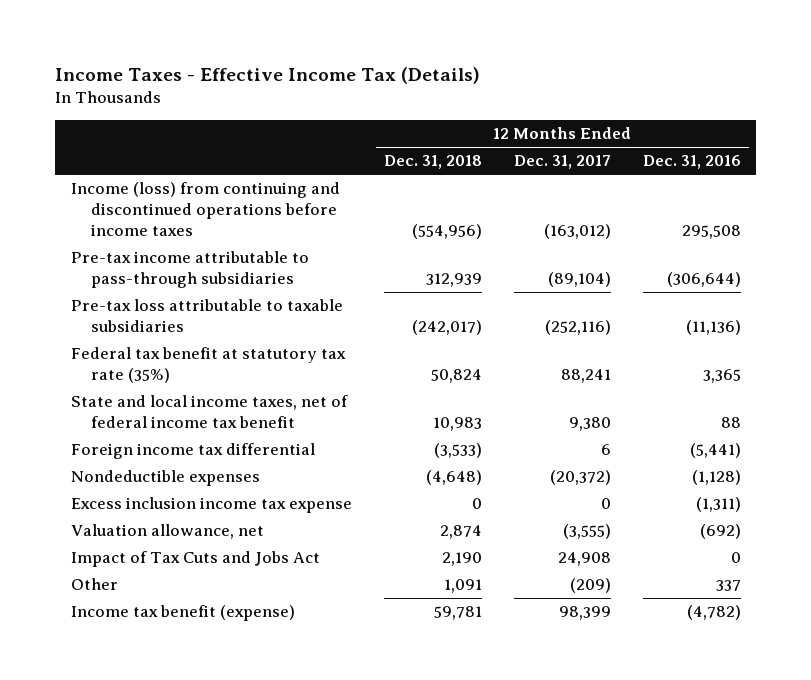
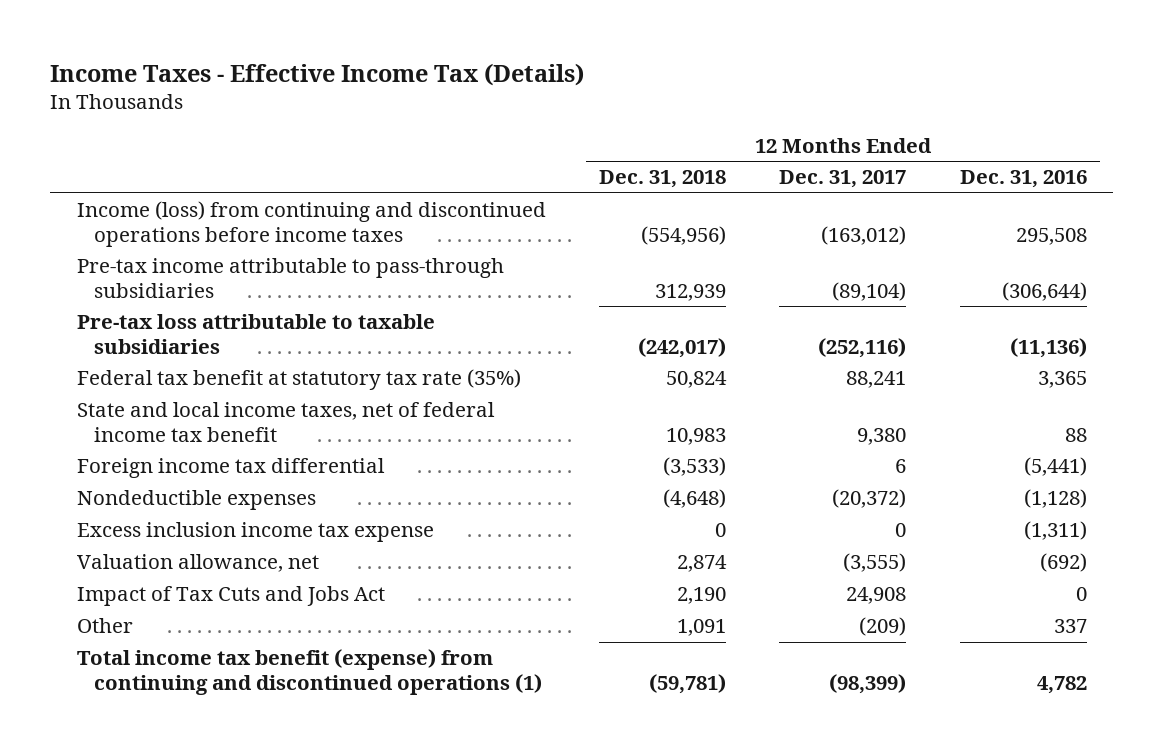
[70,605,295,622] Income tax benefit (expense) -> none
none -> [76,649,543,695] Total income tax benefit (expense) from continuing and discontinued operations (1)

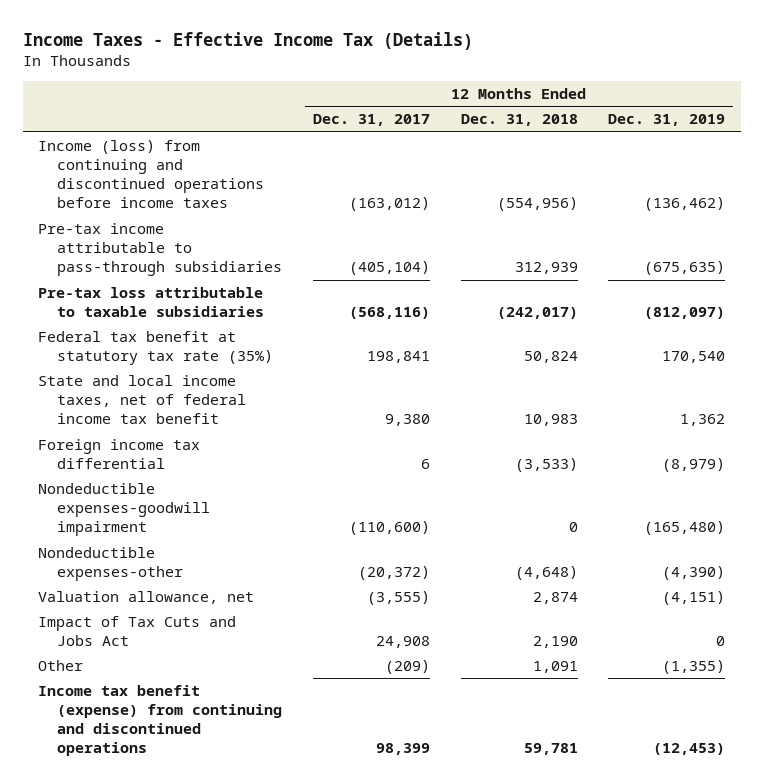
[959,170,1087,189] Dec. 31, 2016 -> none
none -> [608,114,726,127] Dec. 31, 2019
[832,281,907,301] (89,104) -> [348,261,430,276] (405,104)
[818,337,907,358] (252,116) -> [348,307,430,320] (568,116)
[846,371,907,389] 88,241 -> [366,351,430,364] 198,841
[76,522,434,543] Excess inclusion income tax expense -> none
none -> [38,483,210,537] Nondeductible expenses-goodwill impairment
[76,490,316,511] Nondeductible expenses -> [38,547,183,582] Nondeductible expenses-other
[76,649,543,695] Total income tax benefit (expense) from continuing and discontinued operations (1) -> [38,685,282,757] Income tax benefit (expense) from continuing and discontinued operations
[648,673,726,694] (59,781) -> [523,743,578,756] 59,781
[829,673,907,694] (98,399) -> [375,743,430,756] 98,399

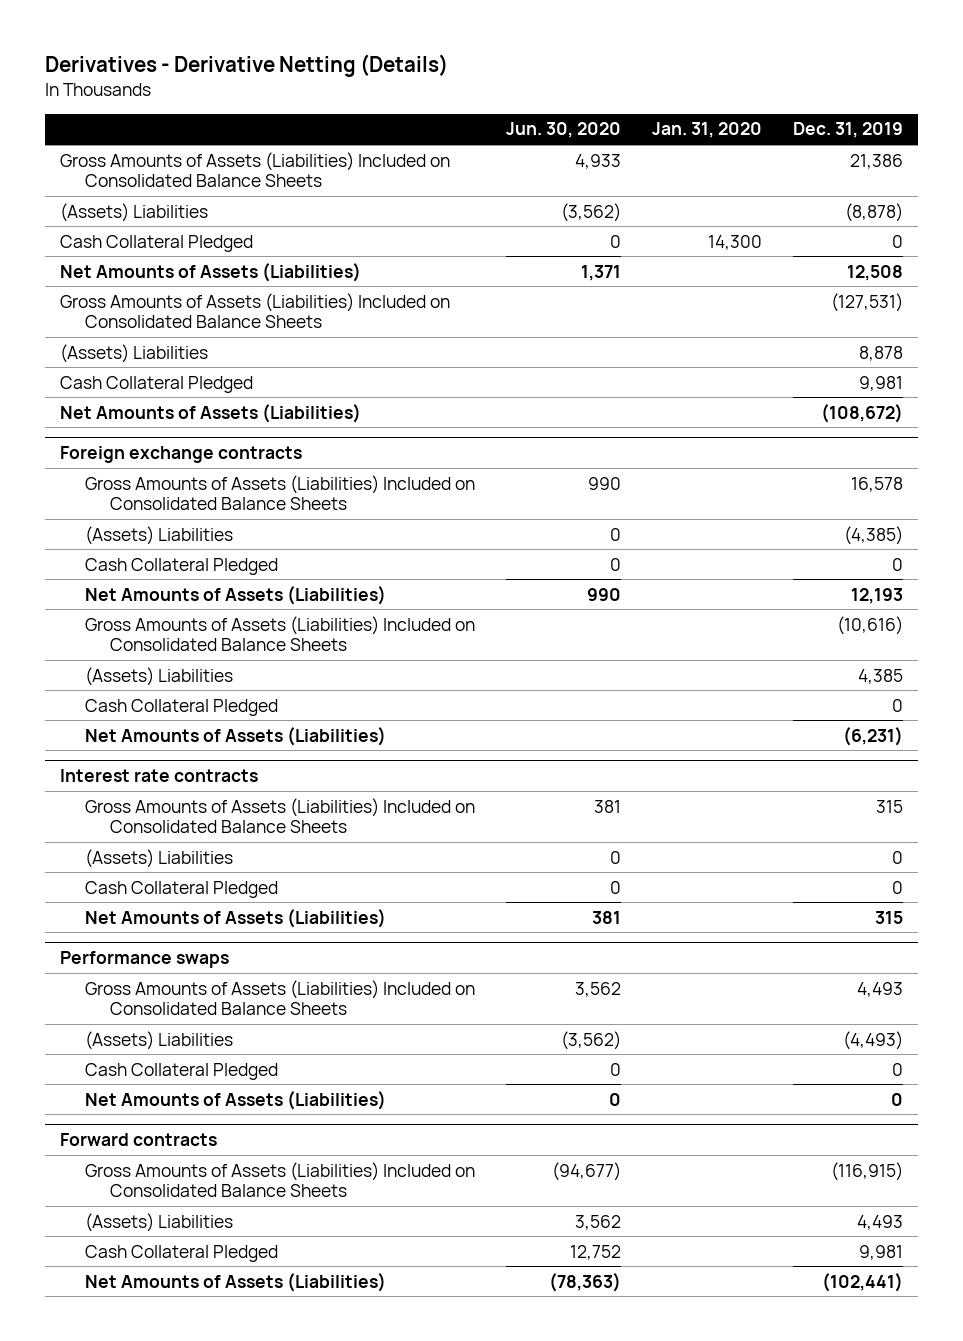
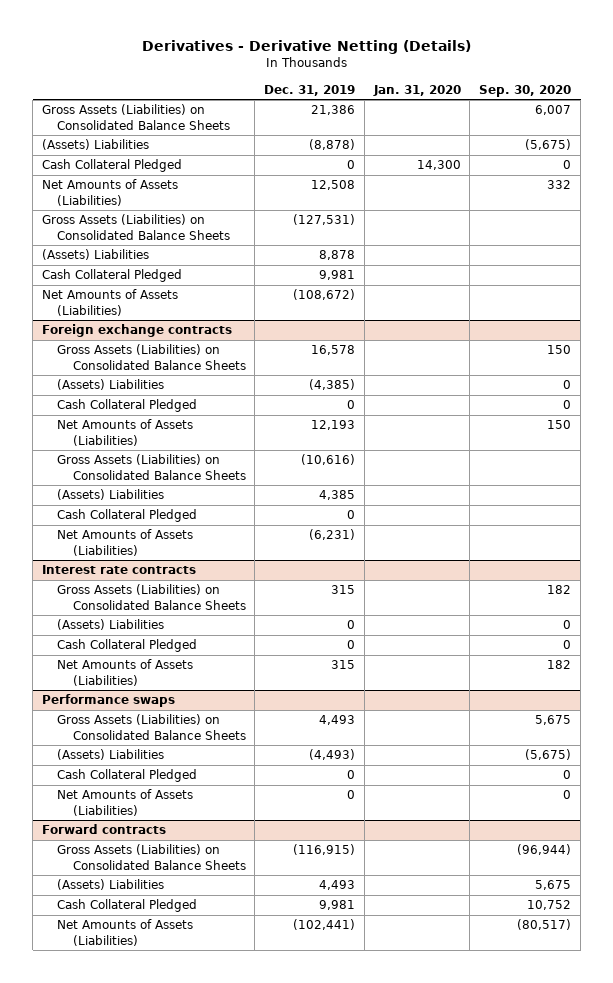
[505,122,621,139] Jun. 30, 2020 -> none
none -> [479,84,572,97] Sep. 30, 2020
[60,151,451,188] Gross Amounts of Assets (Liabilities) Included on Consolidated Balance Sheets -> [41,104,231,130] Gross Assets (Liabilities) on Consolidated Balance Sheets
[60,292,451,329] Gross Amounts of Assets (Liabilities) Included on Consolidated Balance Sheets -> [41,214,231,240] Gross Assets (Liabilities) on Consolidated Balance Sheets
[84,474,475,511] Gross Amounts of Assets (Liabilities) Included on Consolidated Balance Sheets -> [57,344,246,370] Gross Assets (Liabilities) on Consolidated Balance Sheets
[84,615,475,652] Gross Amounts of Assets (Liabilities) Included on Consolidated Balance Sheets -> [57,454,246,480] Gross Assets (Liabilities) on Consolidated Balance Sheets
[84,797,475,834] Gross Amounts of Assets (Liabilities) Included on Consolidated Balance Sheets -> [57,584,246,610] Gross Assets (Liabilities) on Consolidated Balance Sheets
[84,979,475,1016] Gross Amounts of Assets (Liabilities) Included on Consolidated Balance Sheets -> [57,714,246,740] Gross Assets (Liabilities) on Consolidated Balance Sheets
[84,1161,475,1198] Gross Amounts of Assets (Liabilities) Included on Consolidated Balance Sheets -> [57,844,246,870] Gross Assets (Liabilities) on Consolidated Balance Sheets

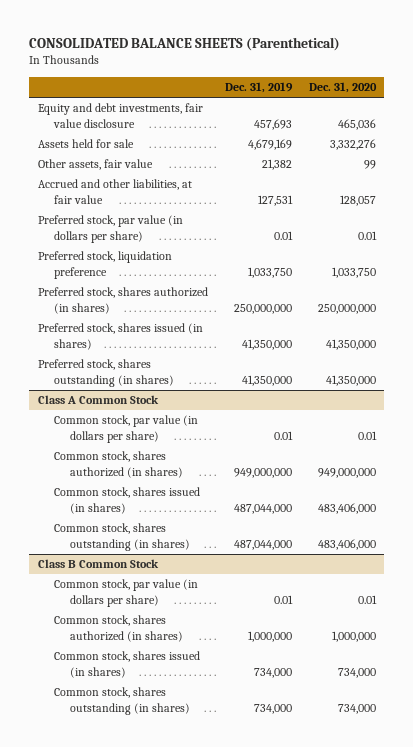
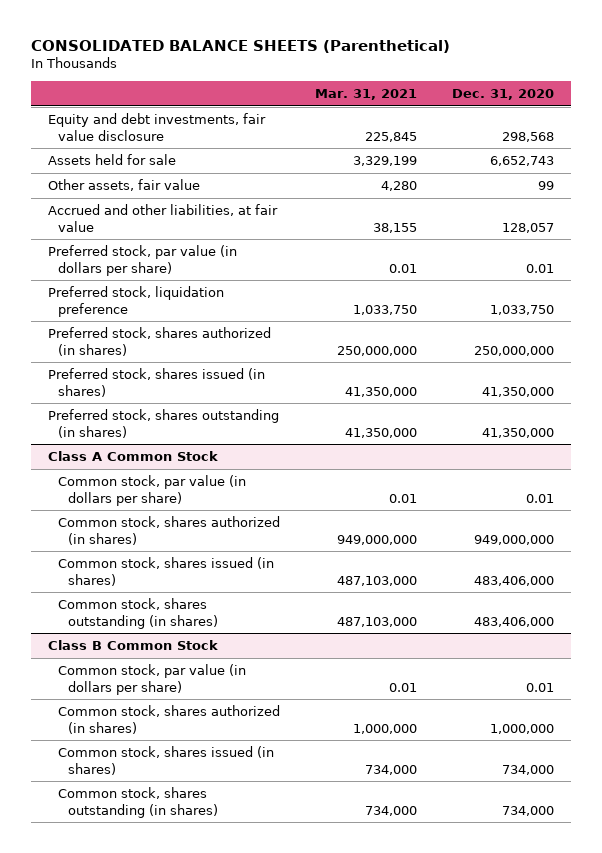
[224,81,293,93] Dec. 31, 2019 -> none
none -> [314,89,417,101] Mar. 31, 2021
[337,119,376,131] 465,036 -> [501,131,554,142] 298,568
[329,139,376,151] 3,332,276 -> [489,156,554,167] 6,652,743

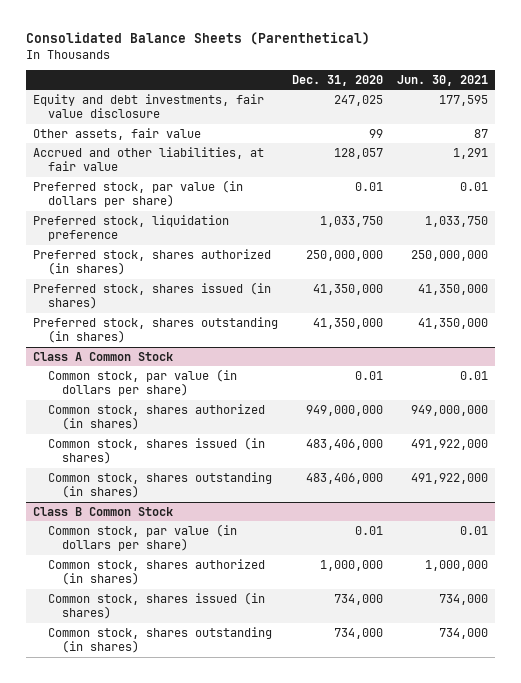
[30,39,450,53] CONSOLIDATED BALANCE SHEETS (Parenthetical) -> [25,32,370,46] Consolidated Balance Sheets (Parenthetical)
[314,89,417,101] Mar. 31, 2021 -> none
none -> [397,74,489,86] Jun. 30, 2021
[48,154,177,166] Assets held for sale -> none
[501,131,554,142] 298,568 -> [334,94,384,106] 247,025

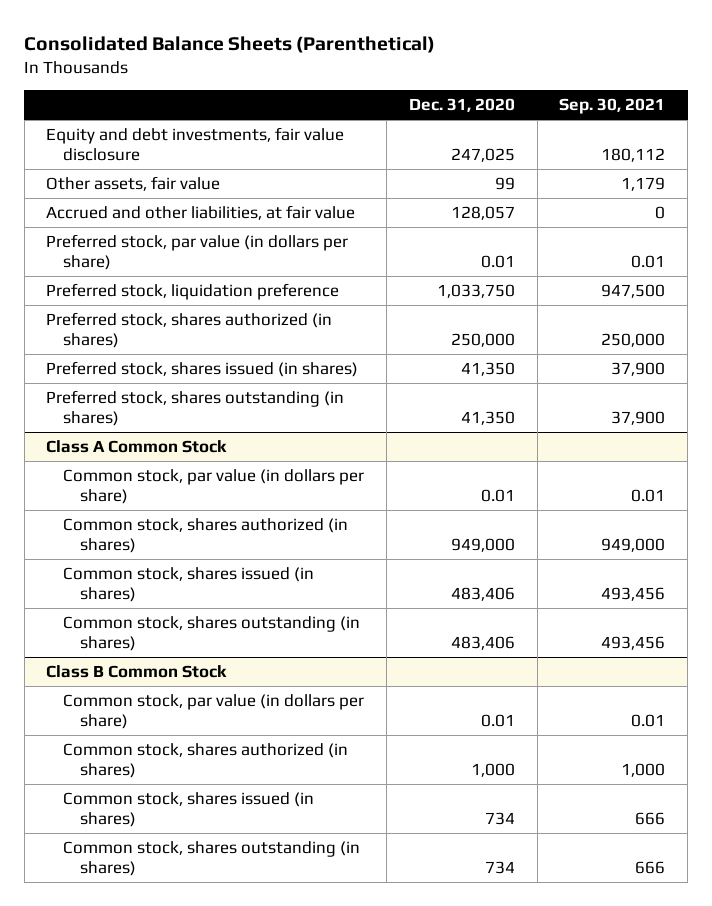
[397,74,489,86] Jun. 30, 2021 -> none
none -> [559,98,666,115] Sep. 30, 2021
[306,249,384,261] 250,000,000 -> [450,332,515,347] 250,000
[313,283,384,295] 41,350,000 -> [460,361,515,376] 41,350
[313,317,384,329] 41,350,000 -> [460,410,515,425] 41,350
[306,404,384,416] 949,000,000 -> [450,537,515,552] 949,000
[306,438,384,450] 483,406,000 -> [450,586,515,601] 483,406
[306,472,384,484] 483,406,000 -> [450,635,515,650] 483,406
[320,559,384,571] 1,000,000 -> [470,762,515,777] 1,000
[334,593,384,605] 734,000 -> [484,811,515,825] 734
[334,627,384,639] 734,000 -> [484,860,515,874] 734

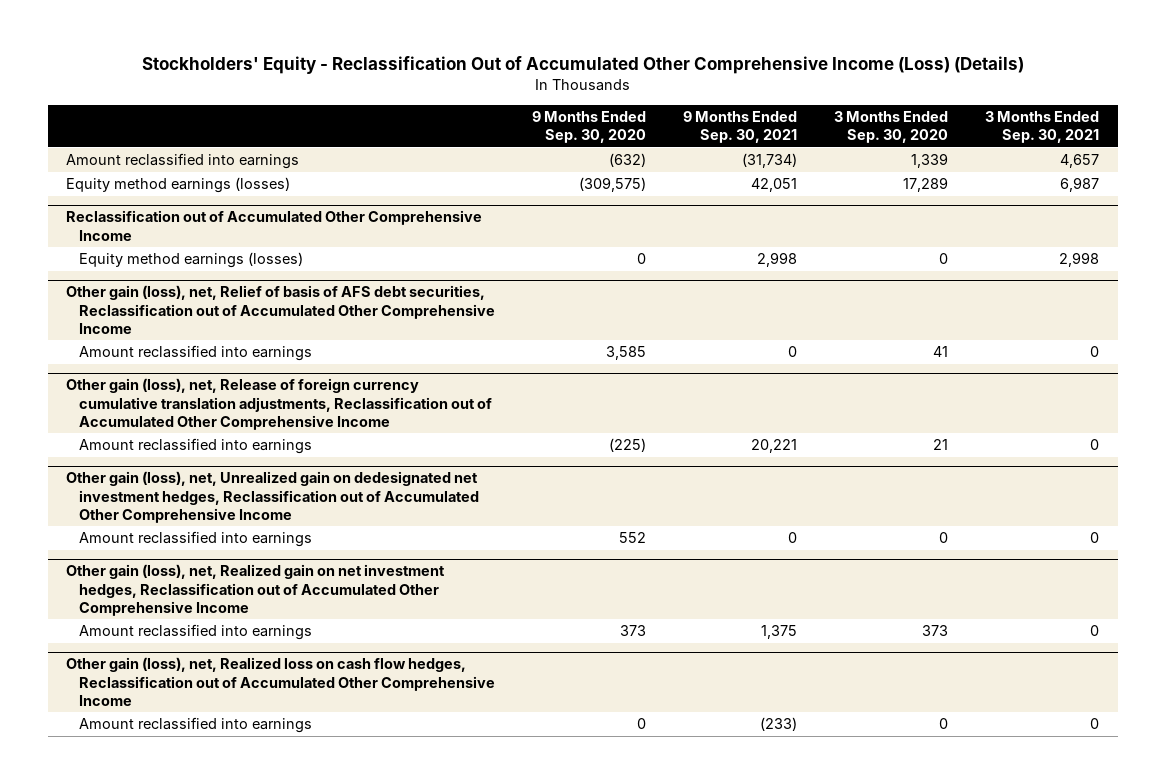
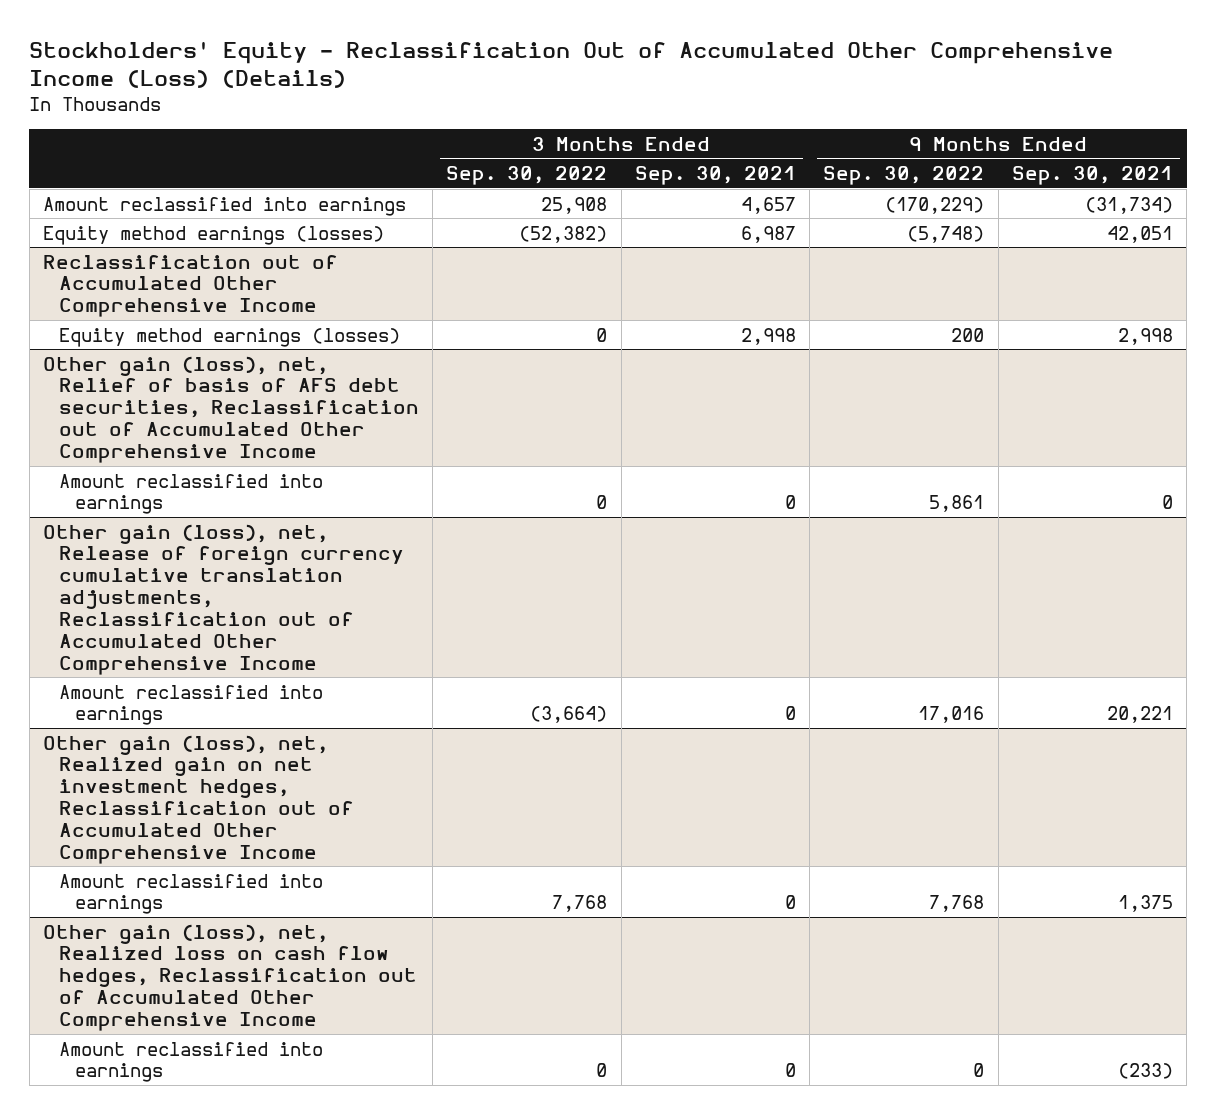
[532,111,647,144] 9 Months Ended Sep. 30, 2020 -> none
[834,111,949,144] 3 Months Ended Sep. 30, 2020 -> none
none -> [446,165,608,185] Sep. 30, 2022
none -> [823,165,985,185] Sep. 30, 2022
[66,471,480,523] Other gain (loss), net, Unrealized gain on dedesignated net investment hedges, Reclassification out of Accumulated Other Comprehensive Income -> none
[79,531,313,548] Amount reclassified into earnings -> none

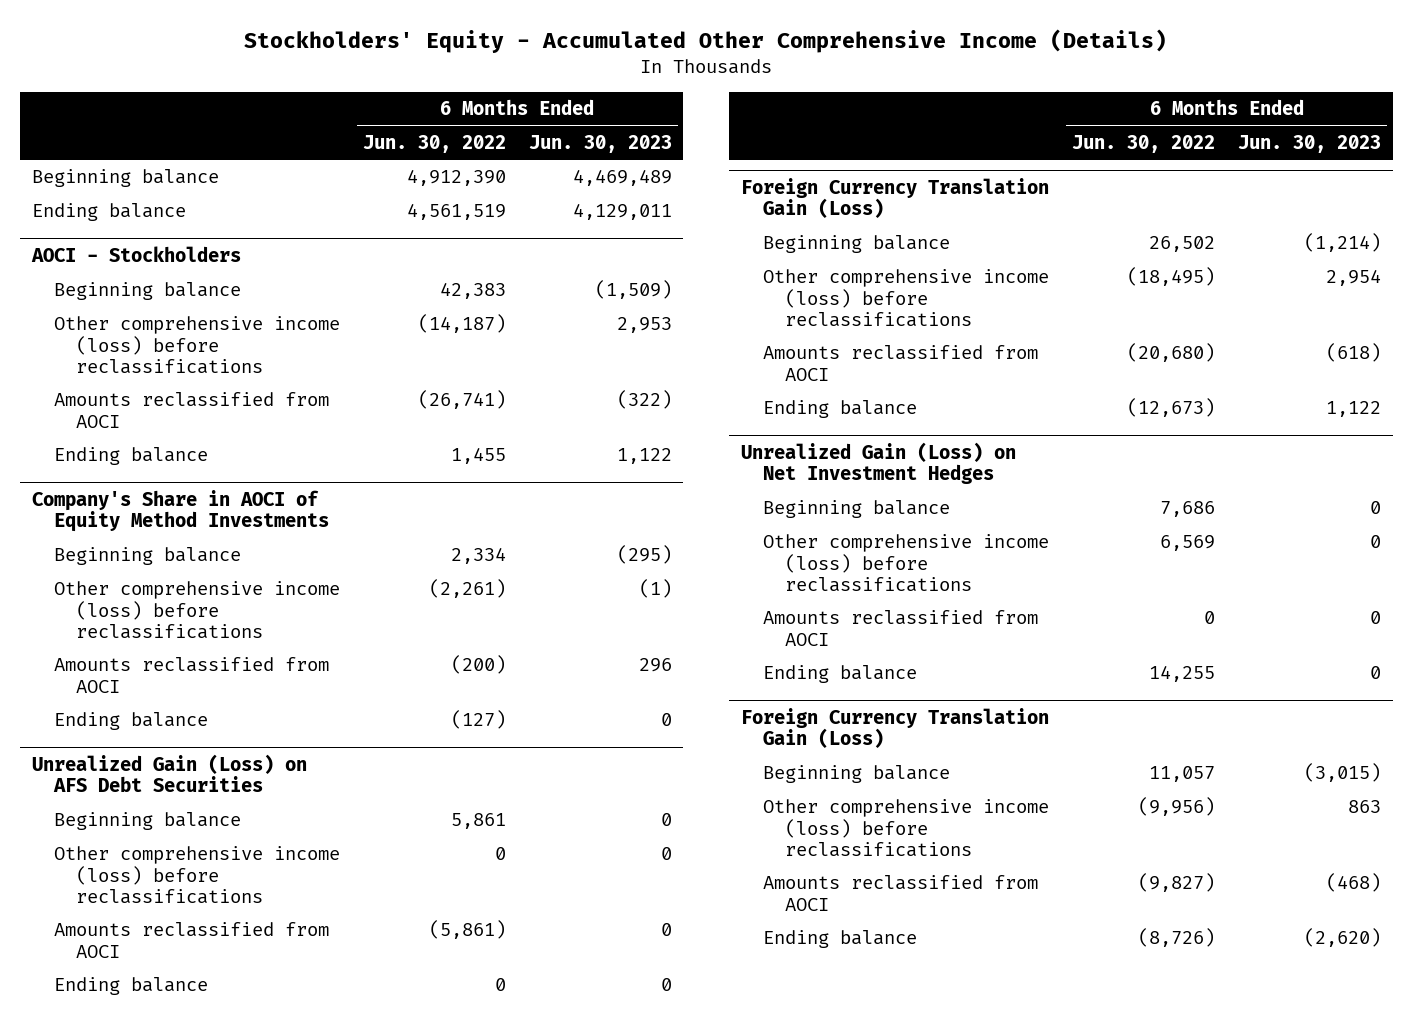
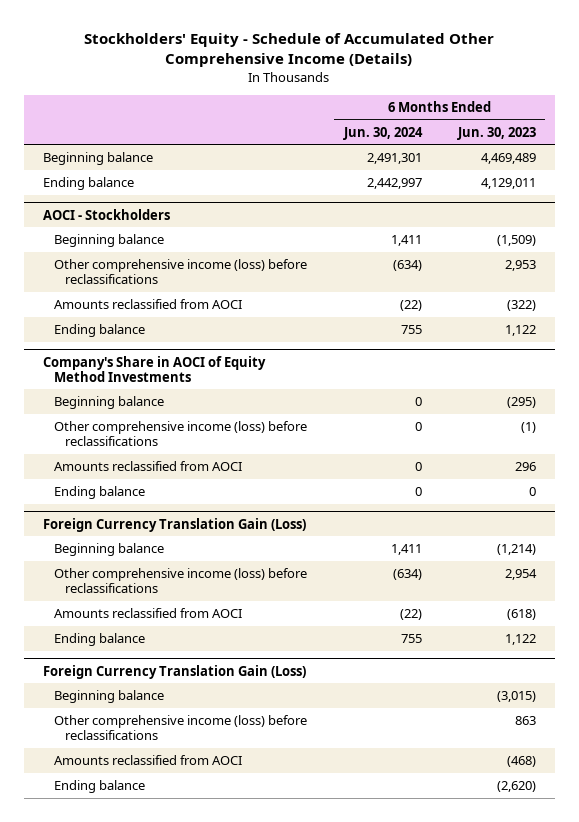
[244,29,1168,54] Stockholders' Equity - Accumulated Other Comprehensive Income (Details) -> [84,33,495,68] Stockholders' Equity - Schedule of Accumulated Other Comprehensive Income (Details)
[362,134,506,153] Jun. 30, 2022 -> none
none -> [342,126,423,140] Jun. 30, 2024
[31,754,307,793] Unrealized Gain (Loss) on AFS Debt Securities -> none
[53,812,241,831] Beginning balance -> none
[53,846,340,904] Other comprehensive income (loss) before reclassifications -> none
[53,922,329,958] Amounts reclassified from AOCI -> none
[53,977,208,996] Ending balance -> none
[740,442,1016,485] Unrealized Gain (Loss) on Net Investment Hedges -> none
[762,500,950,519] Beginning balance -> none
[762,534,1049,592] Other comprehensive income (loss) before reclassifications -> none
[762,610,1038,646] Amounts reclassified from AOCI -> none
[762,665,917,684] Ending balance -> none

